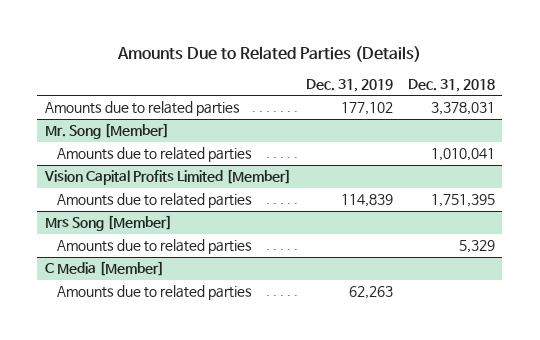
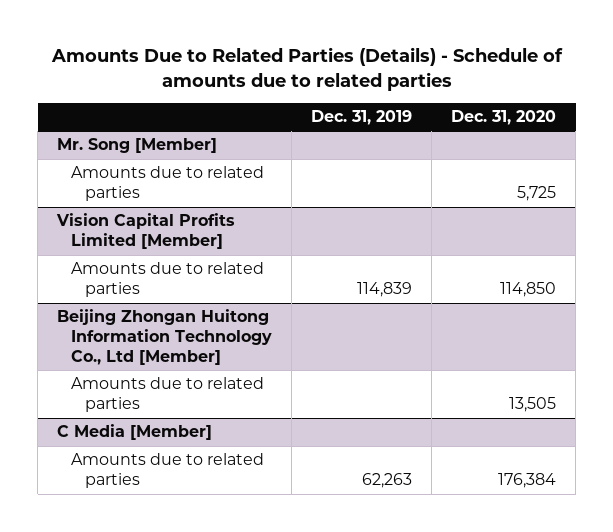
[116,45,421,62] Amounts Due to Related Parties (Details) -> [50,47,563,91] Amounts Due to Related Parties (Details) - Schedule of amounts due to related parties
[407,78,495,92] Dec. 31, 2018 -> none
none -> [451,109,557,125] Dec. 31, 2020
[44,101,240,117] Amounts due to related parties -> none
[44,215,172,232] Mrs Song [Member] -> none
[57,239,253,255] Amounts due to related parties -> none
none -> [57,309,273,365] Beijing Zhongan Huitong Information Technology Co., Ltd [Member]
none -> [71,377,265,413] Amounts due to related parties

